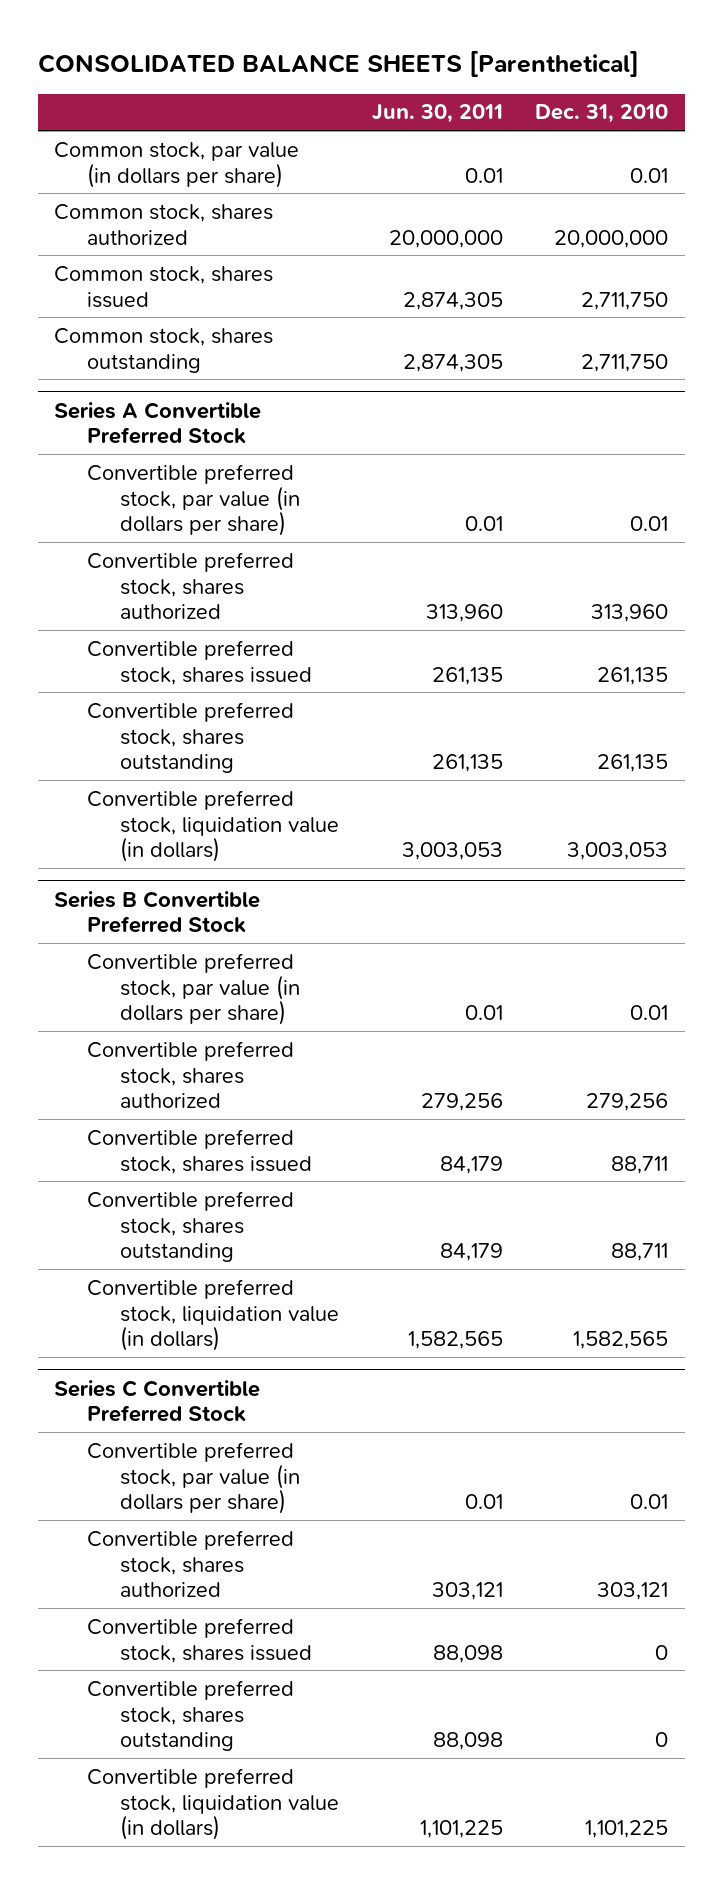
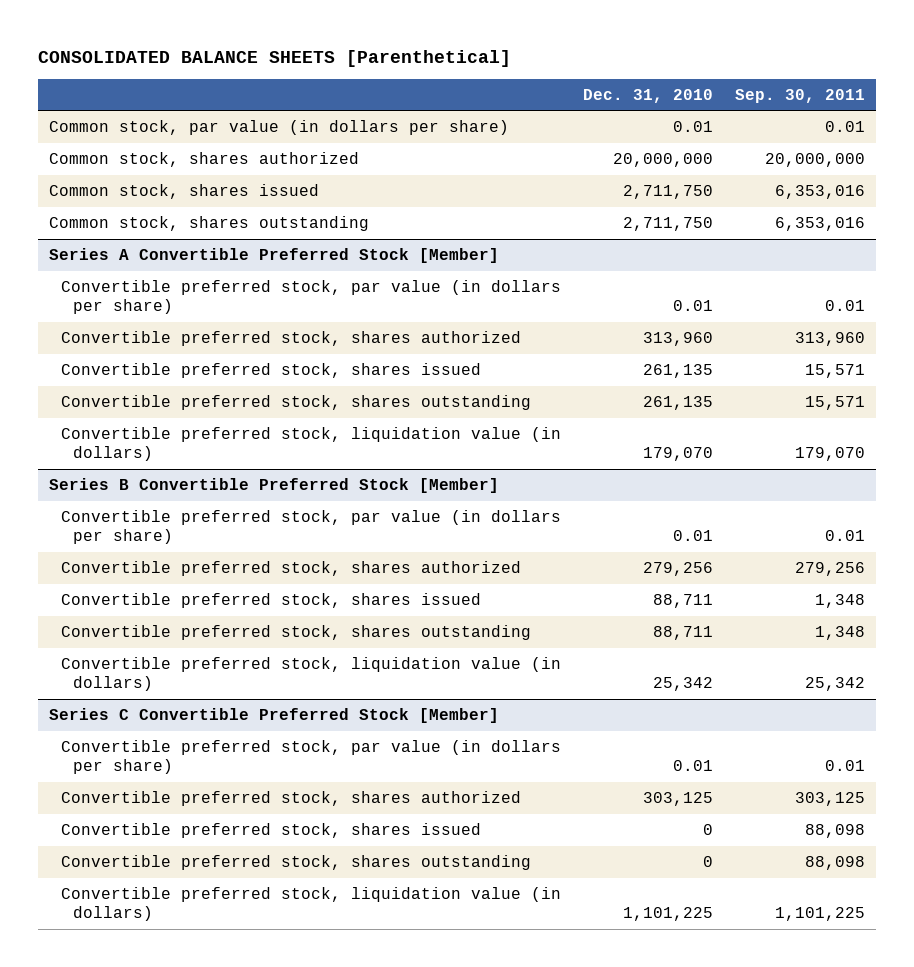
[371,104,503,124] Jun. 30, 2011 -> none
none -> [735,88,866,103] Sep. 30, 2011
[53,401,261,445] Series A Convertible Preferred Stock -> [49,248,500,264] Series A Convertible Preferred Stock [Member]
[567,842,669,861] 3,003,053 -> [643,447,714,462] 179,070
[53,890,260,934] Series B Convertible Preferred Stock -> [49,478,500,494] Series B Convertible Preferred Stock [Member]
[573,1331,669,1350] 1,582,565 -> [653,677,714,692] 25,342
[53,1379,260,1423] Series C Convertible Preferred Stock -> [49,708,500,724] Series C Convertible Preferred Stock [Member]
[597,1582,669,1601] 303,121 -> [643,792,714,807] 303,125

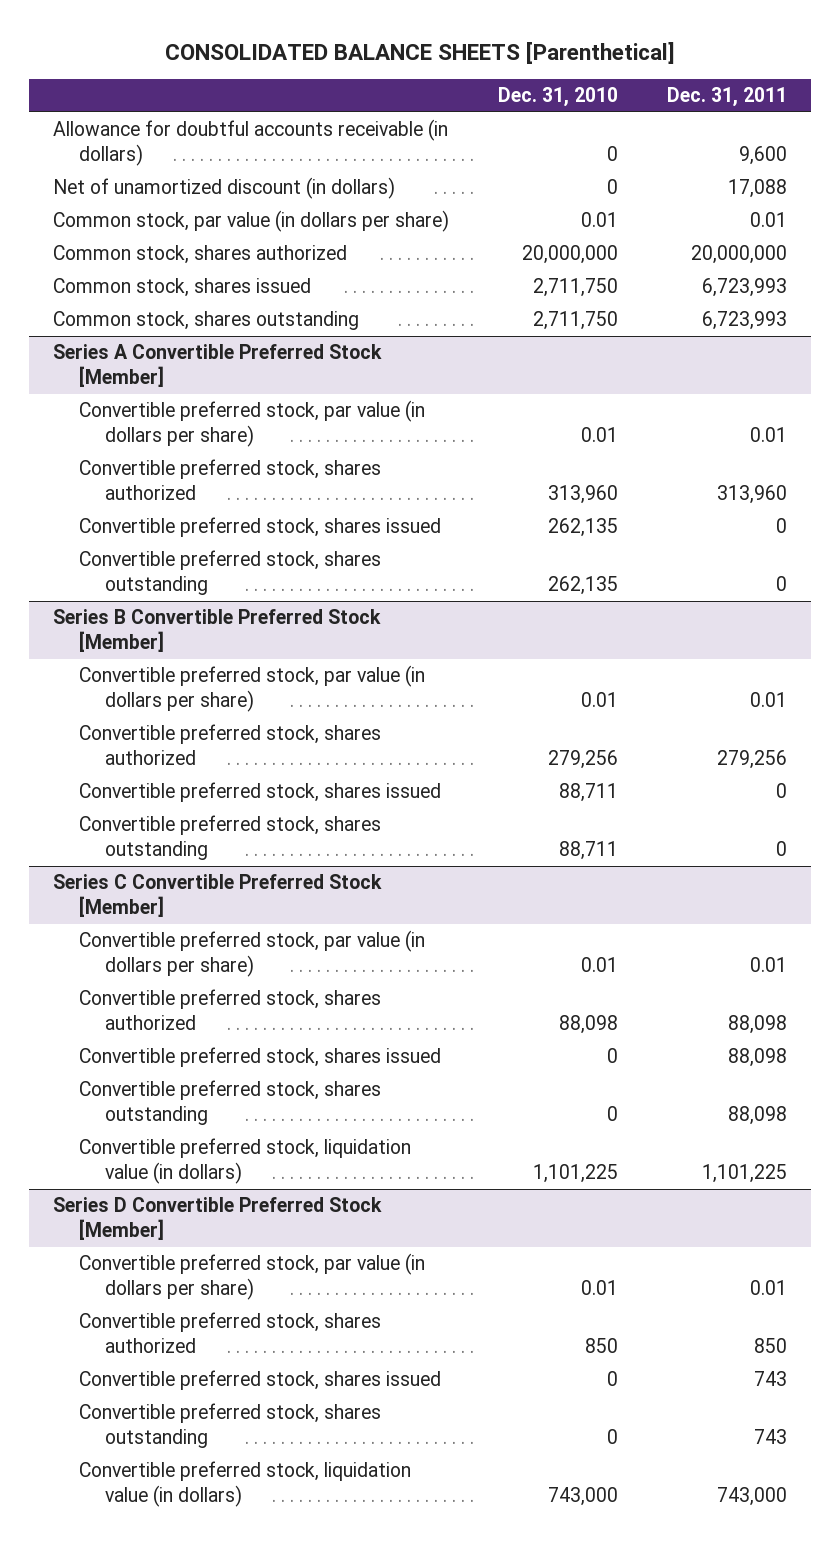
[735,88,866,103] Sep. 30, 2011 -> none
none -> [666,87,787,108] Dec. 31, 2011
none -> [53,119,449,167] Allowance for doubtful accounts receivable (in dollars)
none -> [53,177,396,200] Net of unamortized discount (in dollars)
[60,427,561,462] Convertible preferred stock, liquidation value (in dollars) -> none
[643,364,714,379] 261,135 -> [547,518,618,538] 262,135
[643,396,714,411] 261,135 -> [547,576,618,596] 262,135
[60,657,561,692] Convertible preferred stock, liquidation value (in dollars) -> none
[643,792,714,807] 303,125 -> [558,1015,618,1035] 88,098
none -> [53,1197,383,1241] Series D Convertible Preferred Stock [Member]
none -> [79,1253,426,1301] Convertible preferred stock, par value (in dollars per share)
none -> [79,1312,382,1354] Convertible preferred stock, shares authorized
none -> [79,1370,442,1391] Convertible preferred stock, shares issued
none -> [79,1403,382,1449] Convertible preferred stock, shares outstanding
none -> [79,1461,412,1508] Convertible preferred stock, liquidation value (in dollars)

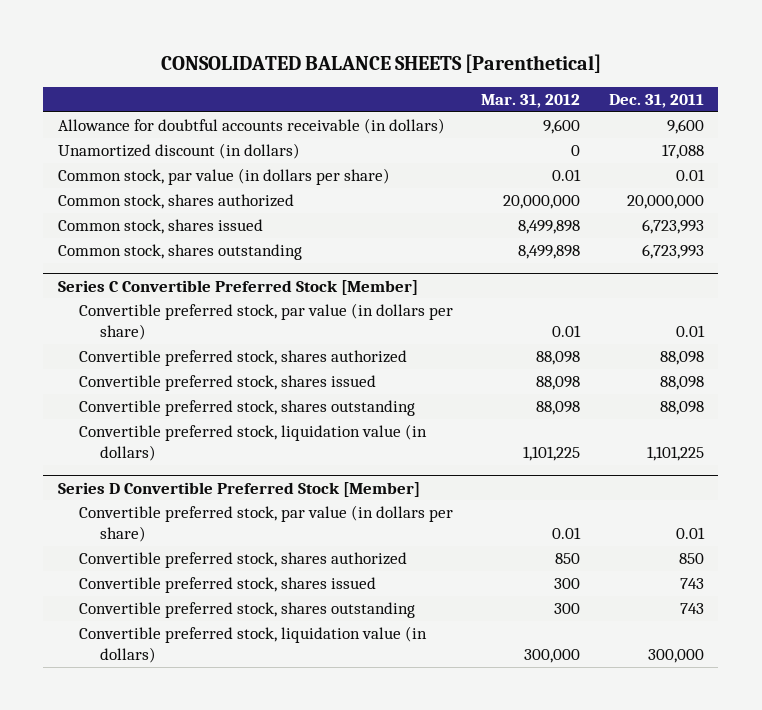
[497,87,618,108] Dec. 31, 2010 -> none
none -> [481,93,581,108] Mar. 31, 2012
[53,177,396,200] Net of unamortized discount (in dollars) -> [57,143,300,160] Unamortized discount (in dollars)
[53,344,383,388] Series A Convertible Preferred Stock [Member] -> none
[79,400,426,448] Convertible preferred stock, par value (in dollars per share) -> none
[79,459,382,501] Convertible preferred stock, shares authorized -> none
[79,517,442,538] Convertible preferred stock, shares issued -> none
[79,550,382,596] Convertible preferred stock, shares outstanding -> none
[53,609,382,653] Series B Convertible Preferred Stock [Member] -> none
[79,665,426,713] Convertible preferred stock, par value (in dollars per share) -> none
[79,724,382,766] Convertible preferred stock, shares authorized -> none
[79,782,442,803] Convertible preferred stock, shares issued -> none
[79,815,382,861] Convertible preferred stock, shares outstanding -> none
[716,1487,787,1507] 743,000 -> [647,648,704,663] 300,000

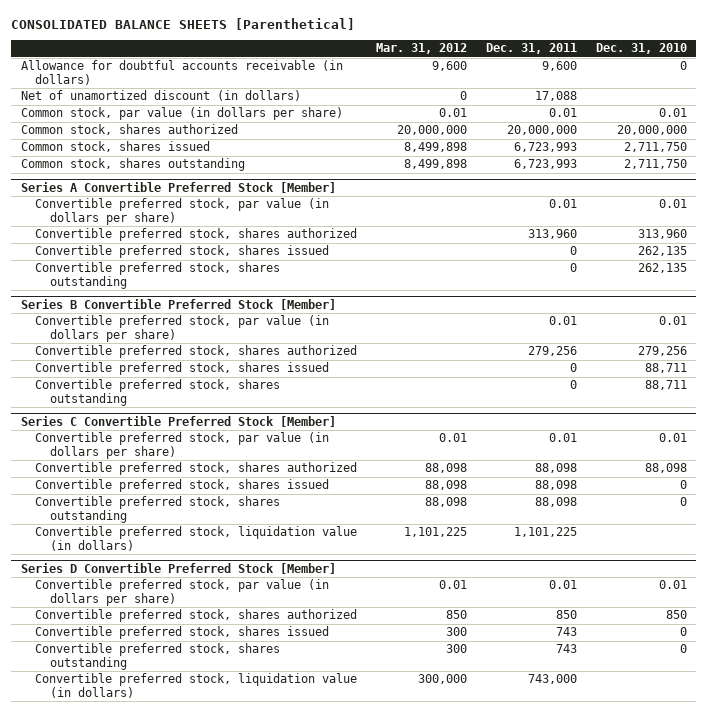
none -> [595,43,687,55] Dec. 31, 2010
[57,143,300,160] Unamortized discount (in dollars) -> [20,90,301,102] Net of unamortized discount (in dollars)
none -> [20,182,336,194] Series A Convertible Preferred Stock [Member]
none -> [35,198,330,226] Convertible preferred stock, par value (in dollars per share)
none -> [35,228,358,242] Convertible preferred stock, shares authorized
none -> [35,245,330,259] Convertible preferred stock, shares issued
none -> [35,262,281,290] Convertible preferred stock, shares outstanding
none -> [20,299,336,311] Series B Convertible Preferred Stock [Member]
none -> [35,315,330,343] Convertible preferred stock, par value (in dollars per share)
none -> [35,345,358,359] Convertible preferred stock, shares authorized
none -> [35,362,330,376] Convertible preferred stock, shares issued
none -> [35,379,281,407] Convertible preferred stock, shares outstanding
[647,648,704,663] 300,000 -> [528,674,578,685] 743,000

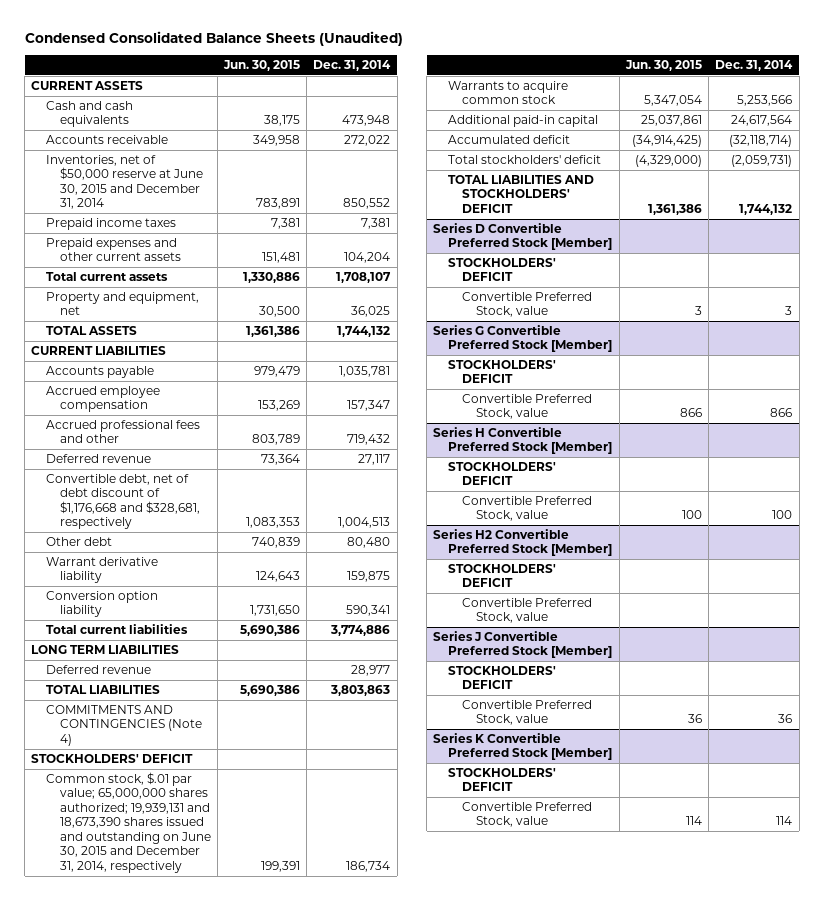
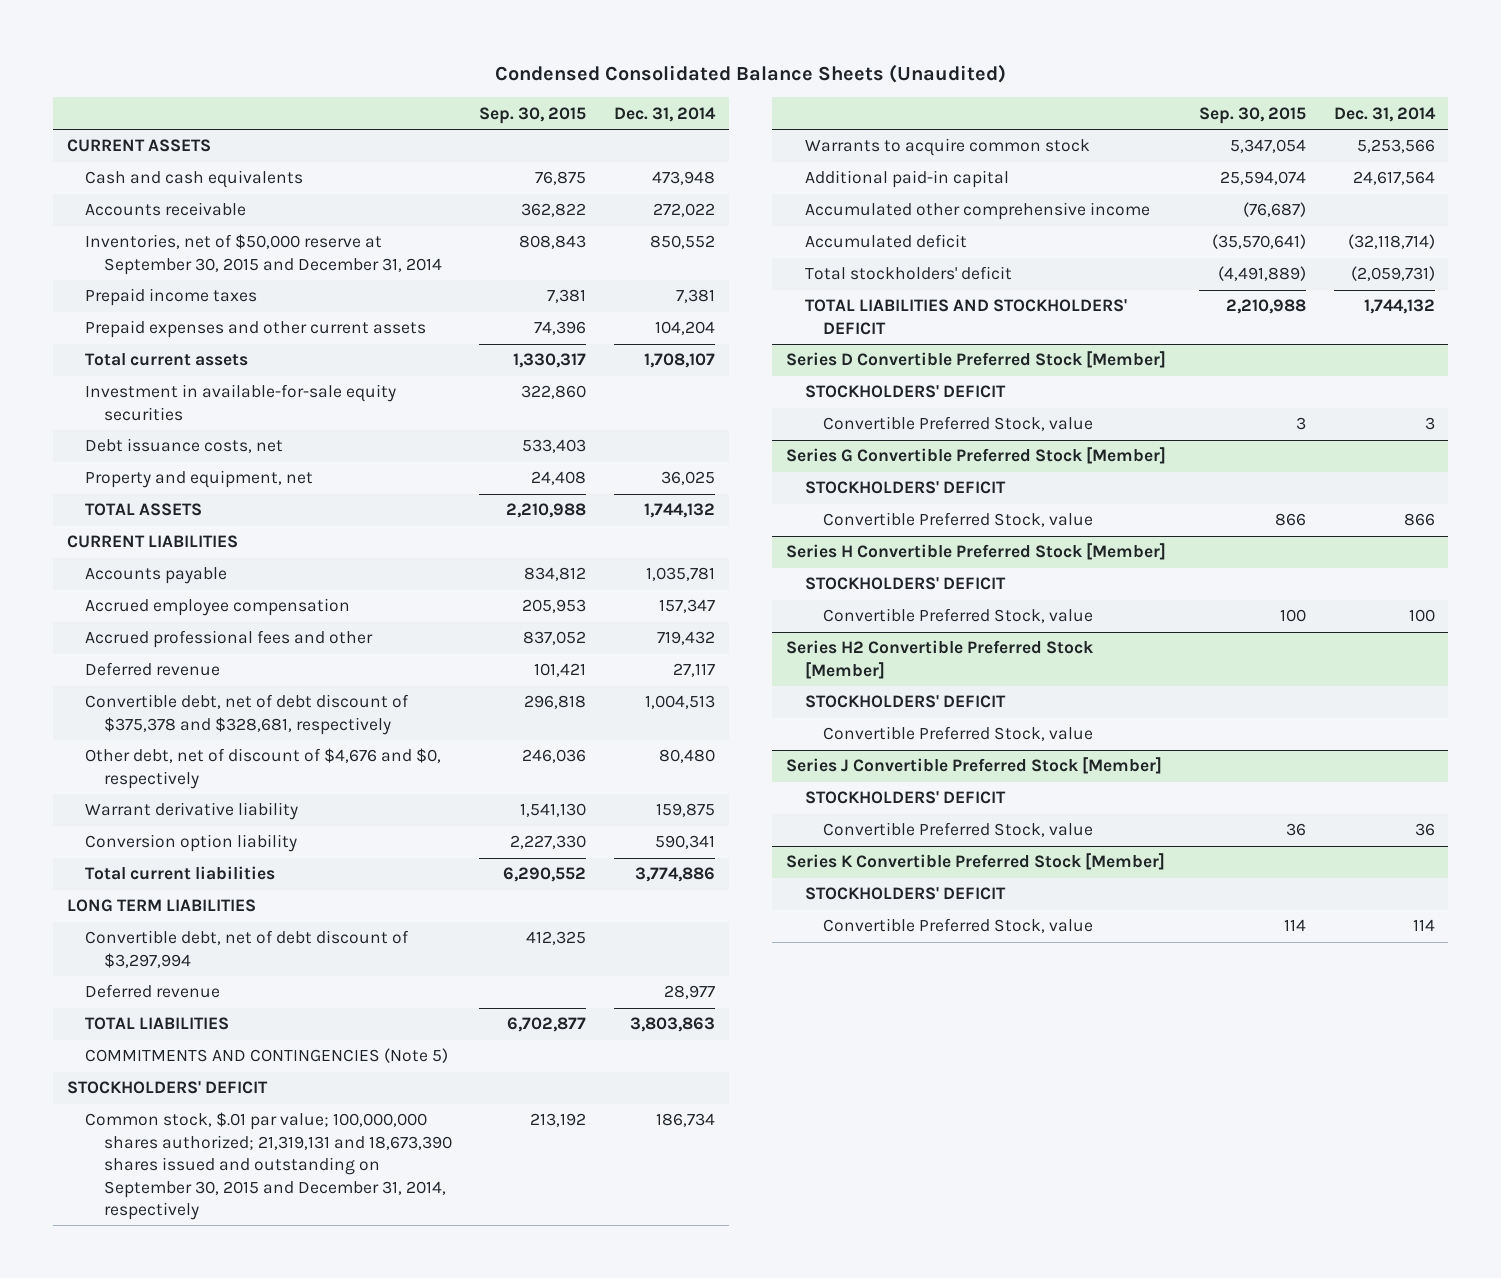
[223,59,301,71] Jun. 30, 2015 -> none
none -> [479,106,587,124] Sep. 30, 2015
[45,154,203,210] Inventories, net of $50,000 reserve at June 30, 2015 and December 31, 2014 -> [85,234,442,275] Inventories, net of $50,000 reserve at September 30, 2015 and December 31, 2014
none -> [85,384,397,421] Investment in available-for-sale equity securities
none -> [85,438,284,454] Debt issuance costs, net
[45,473,200,530] Convertible debt, net of debt discount of $1,176,668 and $328,681, respectively -> [85,694,410,735] Convertible debt, net of debt discount of $375,378 and $328,681, respectively
[45,536,112,546] Other debt -> [85,748,442,789] Other debt, net of discount of $4,676 and $0, respectively
none -> [85,930,410,968] Convertible debt, net of debt discount of $3,297,994
[45,704,202,746] COMMITMENTS AND CONTINGENCIES (Note 4) -> [85,1048,449,1064] COMMITMENTS AND CONTINGENCIES (Note 5)
[45,771,211,873] Common stock, $.01 par value; 65,000,000 shares authorized; 19,939,131 and 18,673,390 shares issued and outstanding on June 30, 2015 and December 31, 2014, respectively -> [85,1112,452,1221] Common stock, $.01 par value; 100,000,000 shares authorized; 21,319,131 and 18,673,390 shares issued and outstanding on September 30, 2015 and December 31, 2014, respectively
none -> [804,202,1150,221] Accumulated other comprehensive income

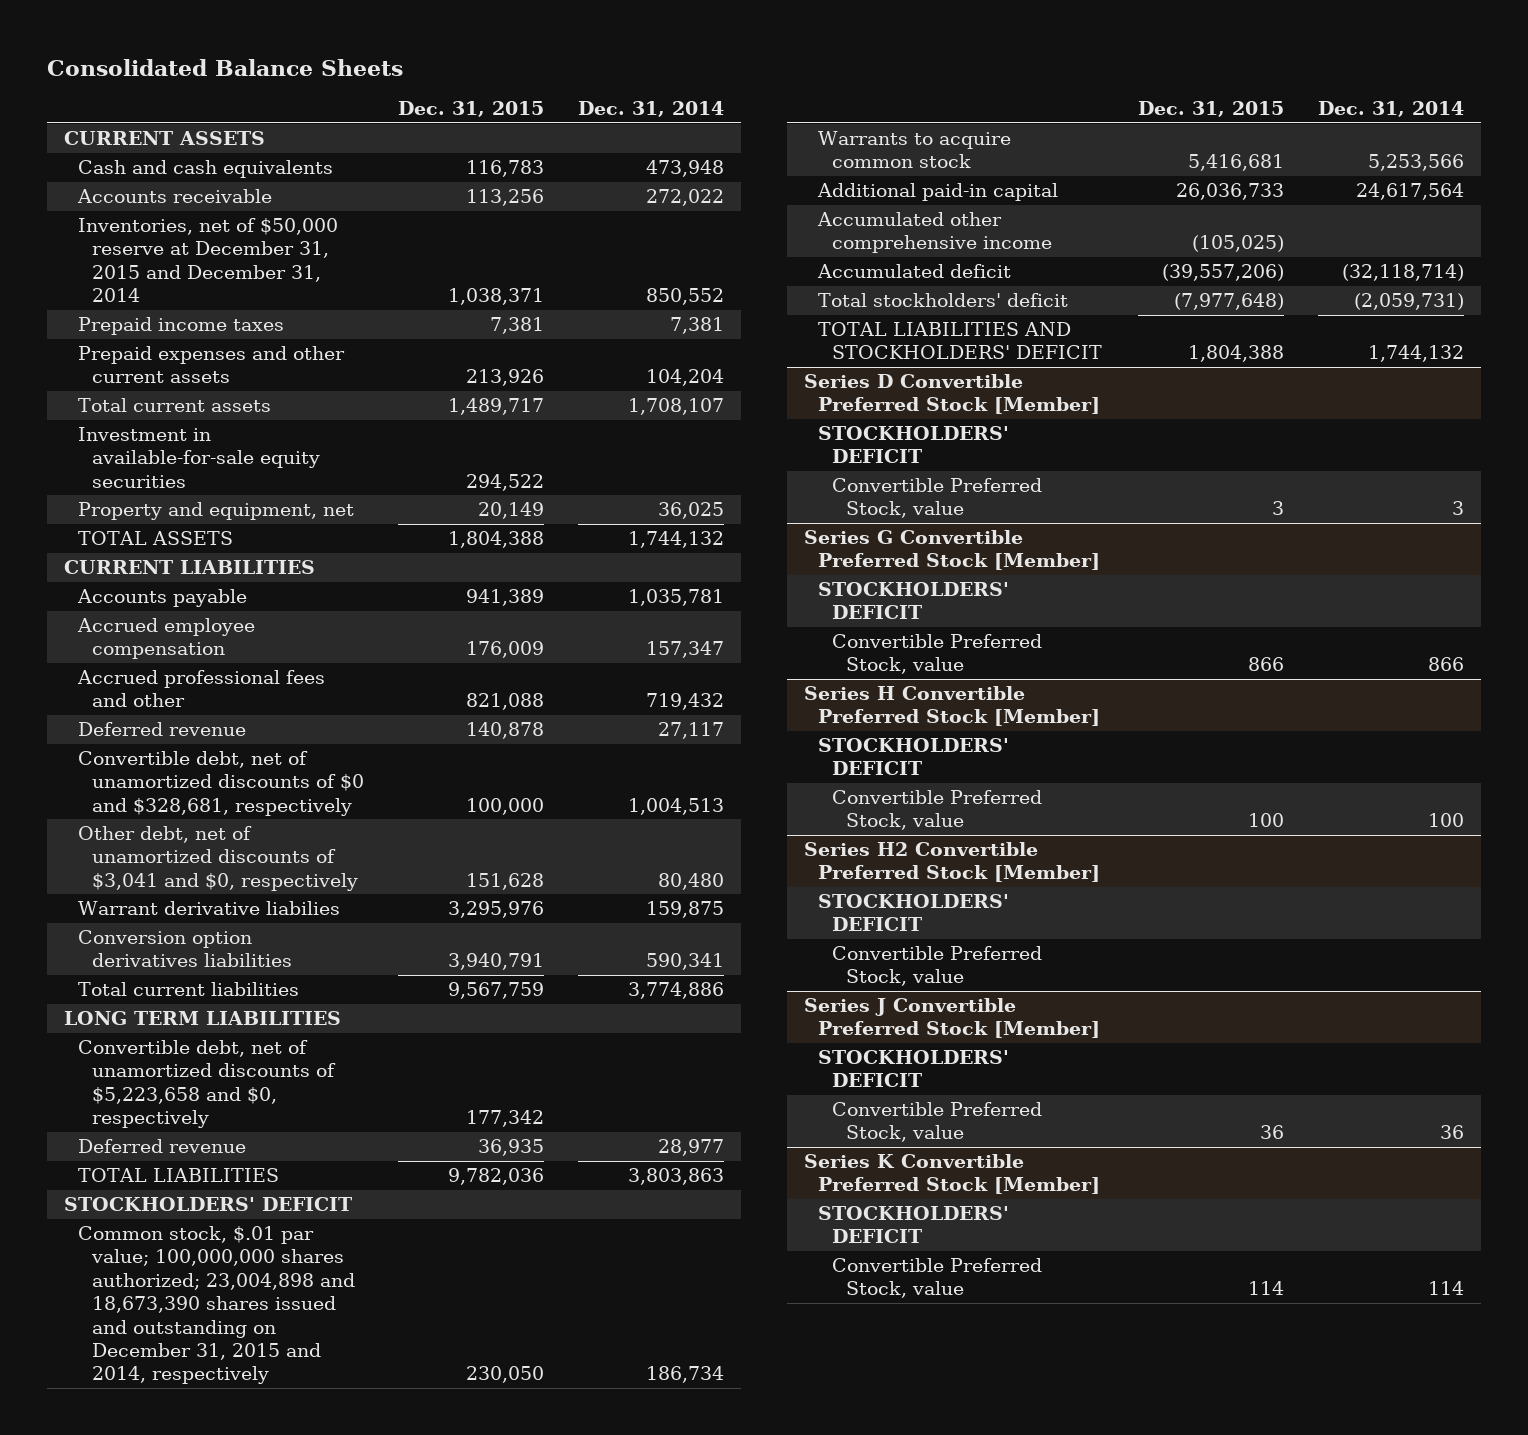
[494,63,1006,83] Condensed Consolidated Balance Sheets (Unaudited) -> [46,58,403,76] Consolidated Balance Sheets
[479,106,587,124] Sep. 30, 2015 -> none
none -> [397,101,544,118] Dec. 31, 2015
[85,234,442,275] Inventories, net of $50,000 reserve at September 30, 2015 and December 31, 2014 -> [77,218,338,303] Inventories, net of $50,000 reserve at December 31, 2015 and December 31, 2014
[85,438,284,454] Debt issuance costs, net -> none
[85,694,410,735] Convertible debt, net of debt discount of $375,378 and $328,681, respectively -> [77,751,364,816] Convertible debt, net of unamortized discounts of $0 and $328,681, respectively
[85,748,442,789] Other debt, net of discount of $4,676 and $0, respectively -> [77,826,358,891] Other debt, net of unamortized discounts of $3,041 and $0, respectively
[85,802,299,821] Warrant derivative liability -> [77,901,340,916] Warrant derivative liabilies
[85,834,298,853] Conversion option liability -> [77,930,292,968] Conversion option derivatives liabilities
[85,930,410,968] Convertible debt, net of debt discount of $3,297,994 -> [77,1040,336,1129] Convertible debt, net of unamortized discounts of $5,223,658 and $0, respectively
[85,1048,449,1064] COMMITMENTS AND CONTINGENCIES (Note 5) -> none
[85,1112,452,1221] Common stock, $.01 par value; 100,000,000 shares authorized; 21,319,131 and 18,673,390 shares issued and outstanding on September 30, 2015 and December 31, 2014, respectively -> [77,1226,355,1385] Common stock, $.01 par value; 100,000,000 shares authorized; 23,004,898 and 18,673,390 shares issued and outstanding on December 31, 2015 and 2014, respectively

